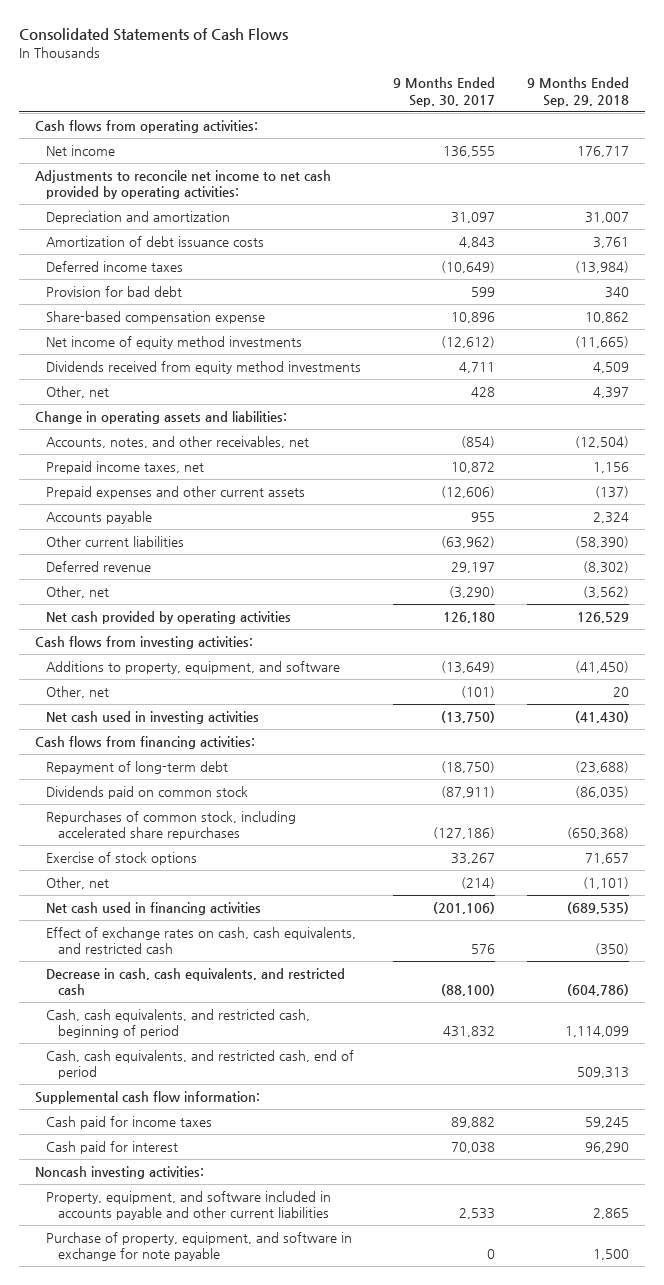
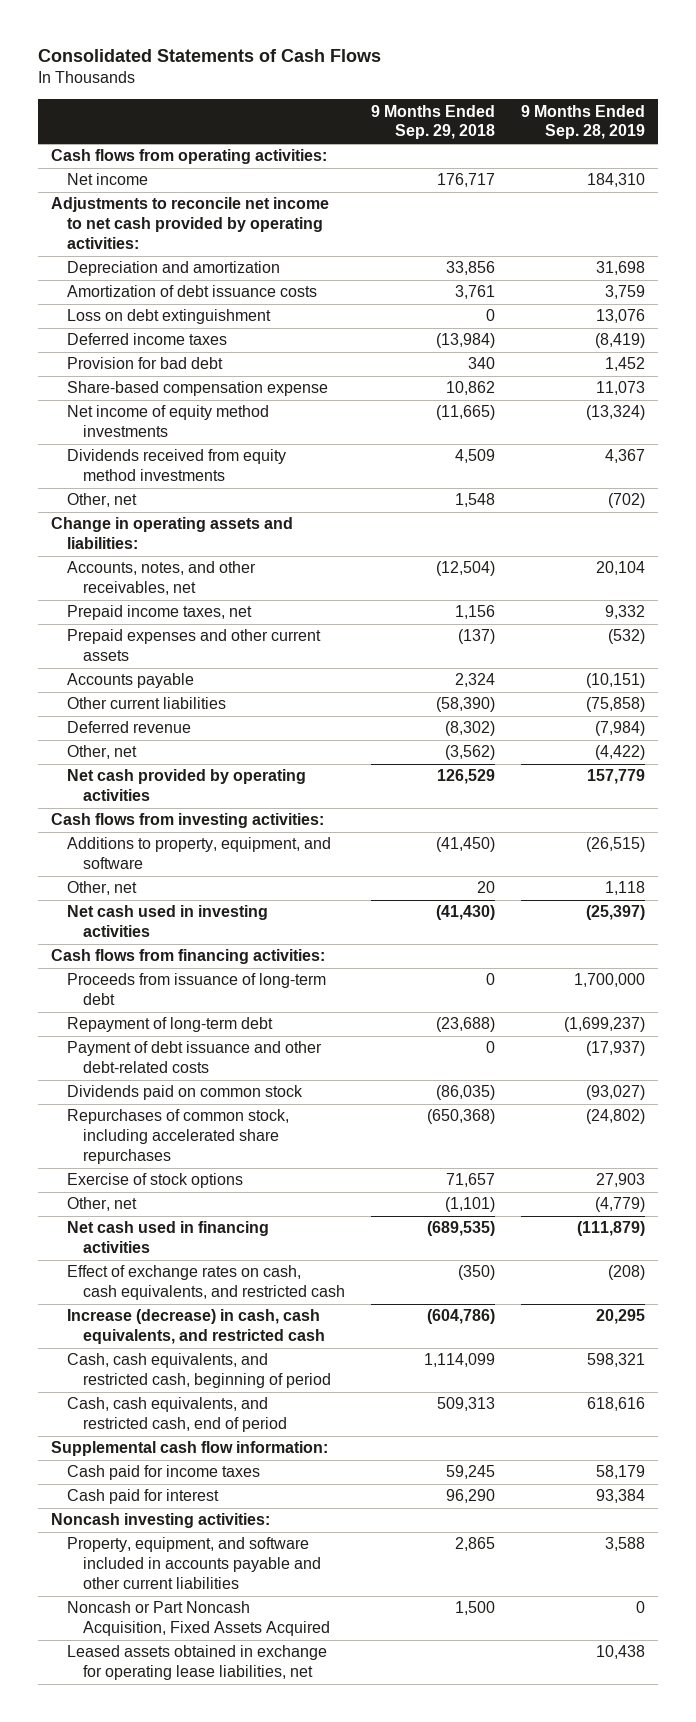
[393,77,496,107] 9 Months Ended Sep. 30, 2017 -> none
none -> [520,104,645,140] 9 Months Ended Sep. 28, 2019
[585,211,630,223] 31,007 -> [445,261,495,276] 33,856
none -> [66,309,271,325] Loss on debt extinguishment
[593,386,630,398] 4,397 -> [454,493,495,508] 1,548
none -> [66,973,326,1006] Proceeds from issuance of long-term debt
none -> [66,1041,322,1074] Payment of debt issuance and other debt-related costs
[46,967,346,996] Decrease in cash, cash equivalents, and restricted cash -> [66,1309,325,1345] Increase (decrease) in cash, cash equivalents, and restricted cash
[46,1231,353,1262] Purchase of property, equipment, and software in exchange for note payable -> [66,1601,330,1637] Noncash or Part Noncash Acquisition, Fixed Assets Acquired
none -> [66,1645,327,1681] Leased assets obtained in exchange for operating lease liabilities, net

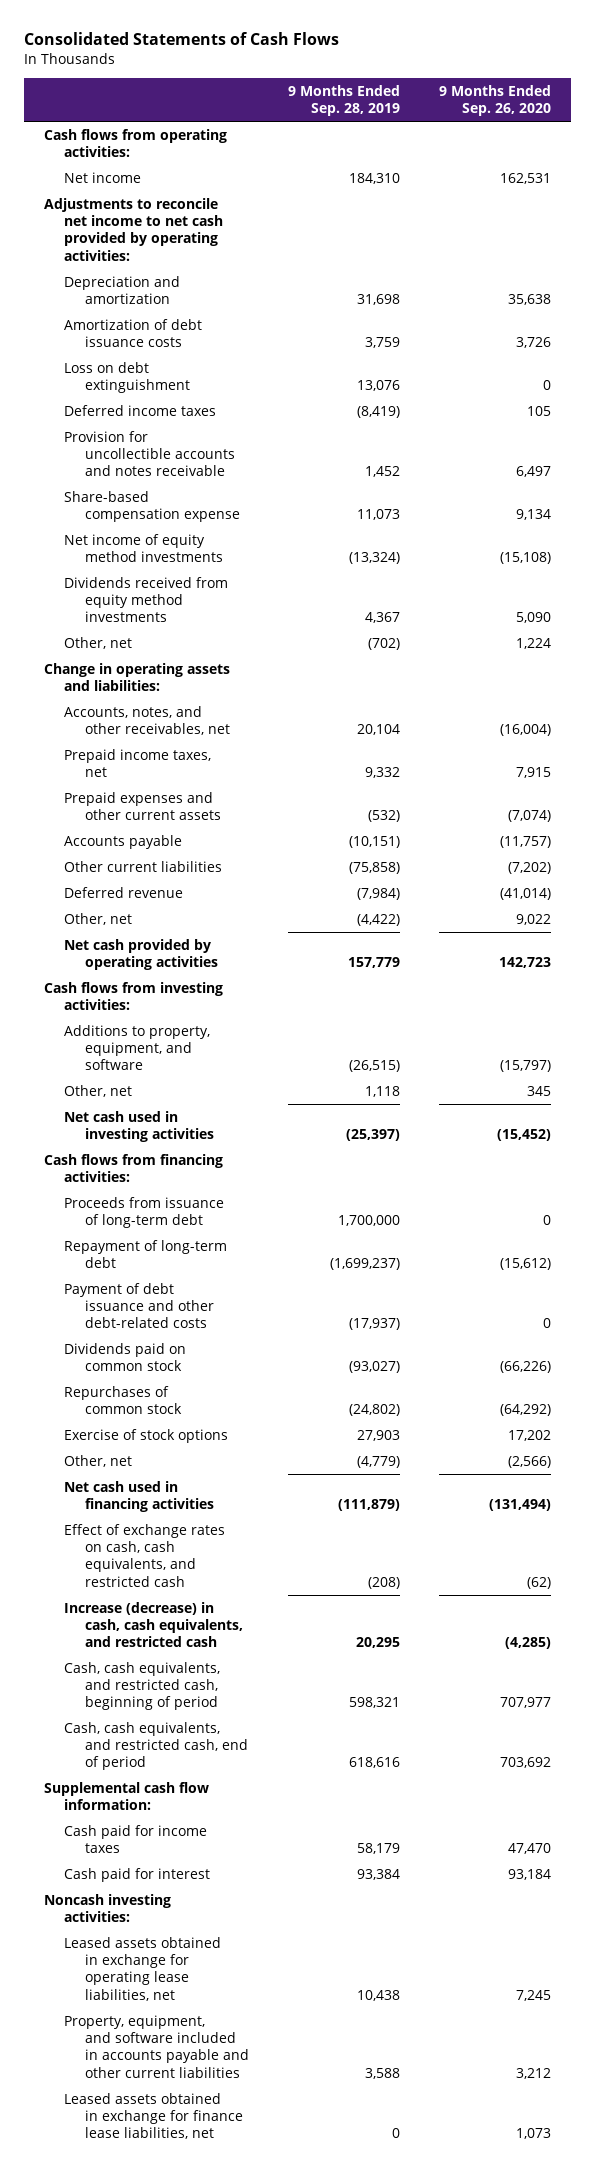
[370,104,495,140] 9 Months Ended Sep. 29, 2018 -> none
none -> [439,84,552,117] 9 Months Ended Sep. 26, 2020
[66,357,223,370] Provision for bad debt -> [64,430,236,477] Provision for uncollectible accounts and notes receivable
[66,1109,289,1164] Repurchases of common stock, including accelerated share repurchases -> [64,1385,183,1415] Repurchases of common stock
[66,1601,330,1637] Noncash or Part Noncash Acquisition, Fixed Assets Acquired -> none
[66,1537,321,1589] Property, equipment, and software included in accounts payable and other current liabilities -> [64,2014,250,2078] Property, equipment, and software included in accounts payable and other current liabilities
none -> [64,2092,244,2140] Leased assets obtained in exchange for finance lease liabilities, net

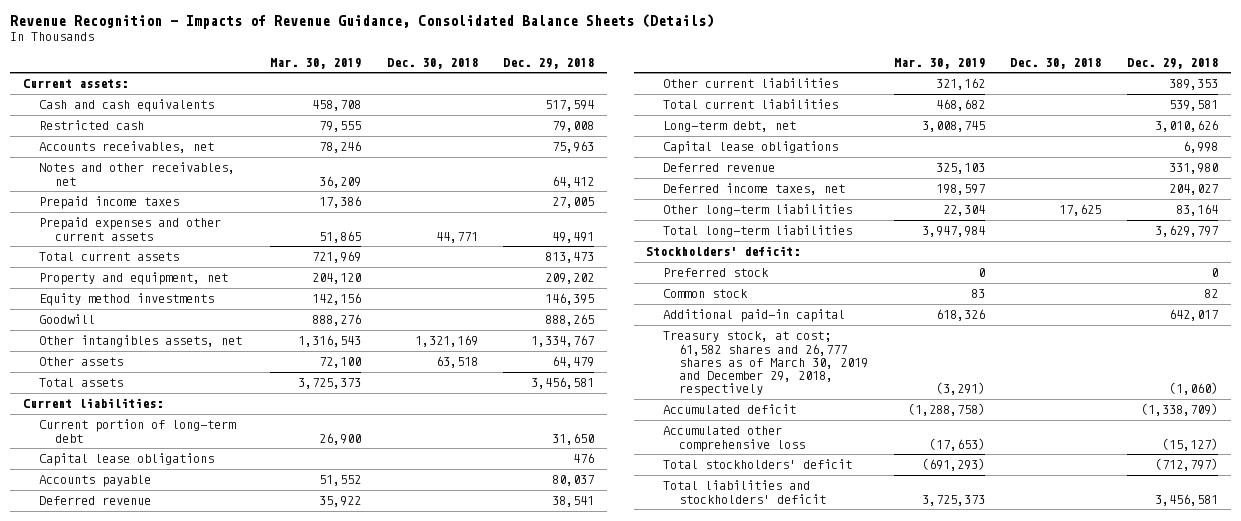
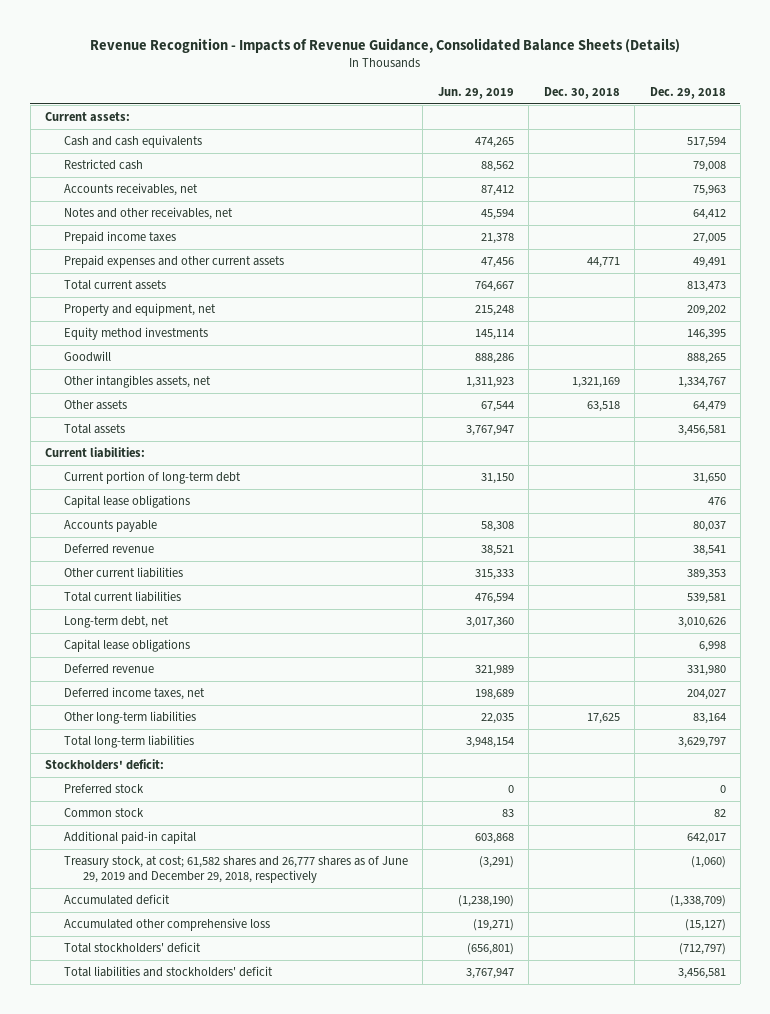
[270,57,362,69] Mar. 30, 2019 -> none
none -> [437,86,514,99] Jun. 29, 2019
[662,331,868,397] Treasury stock, at cost; 61,582 shares and 26,777 shares as of March 30, 2019 and December 29, 2018, respectively -> [63,856,408,883] Treasury stock, at cost; 61,582 shares and 26,777 shares as of June 29, 2019 and December 29, 2018, respectively

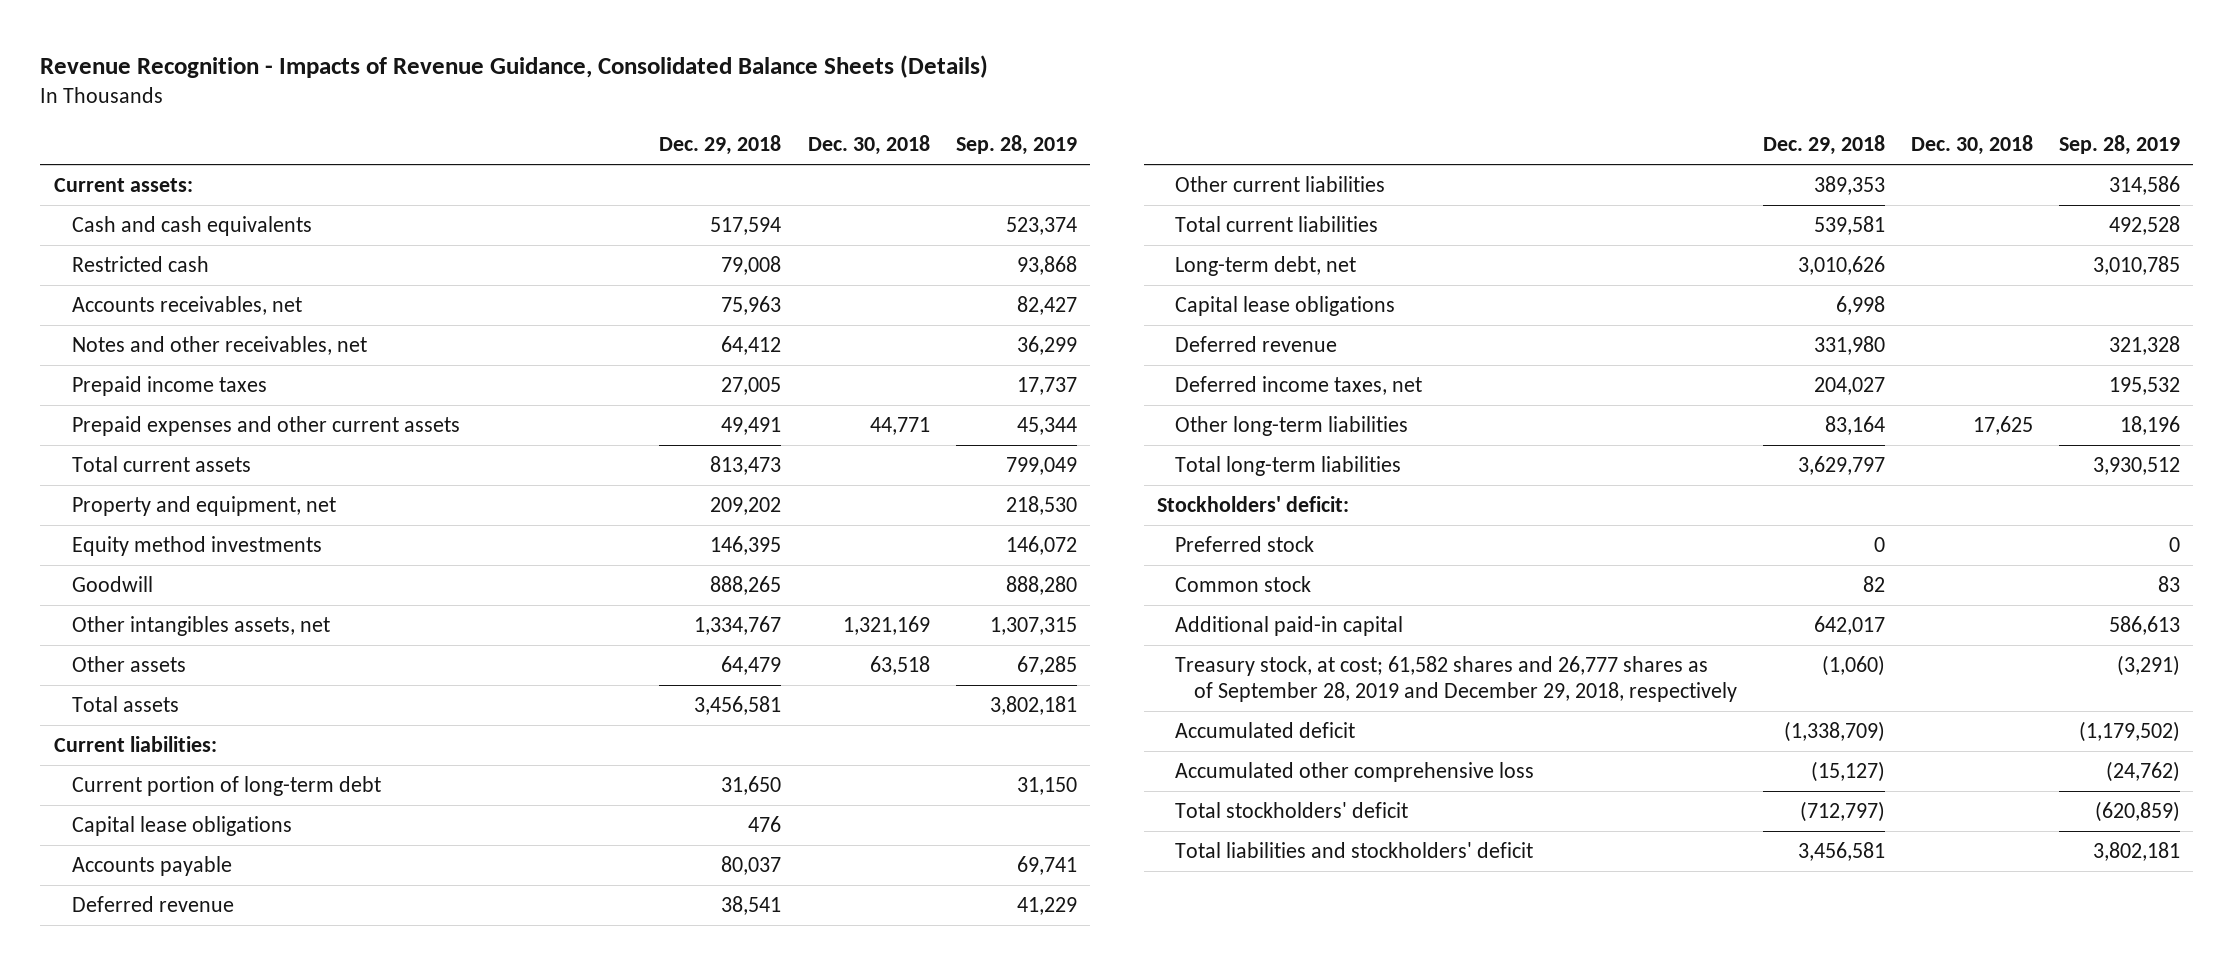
[437,86,514,99] Jun. 29, 2019 -> none
none -> [955,135,1077,156] Sep. 28, 2019
[63,856,408,883] Treasury stock, at cost; 61,582 shares and 26,777 shares as of June 29, 2019 and December 29, 2018, respectively -> [1175,655,1737,703] Treasury stock, at cost; 61,582 shares and 26,777 shares as of September 28, 2019 and December 29, 2018, respectively

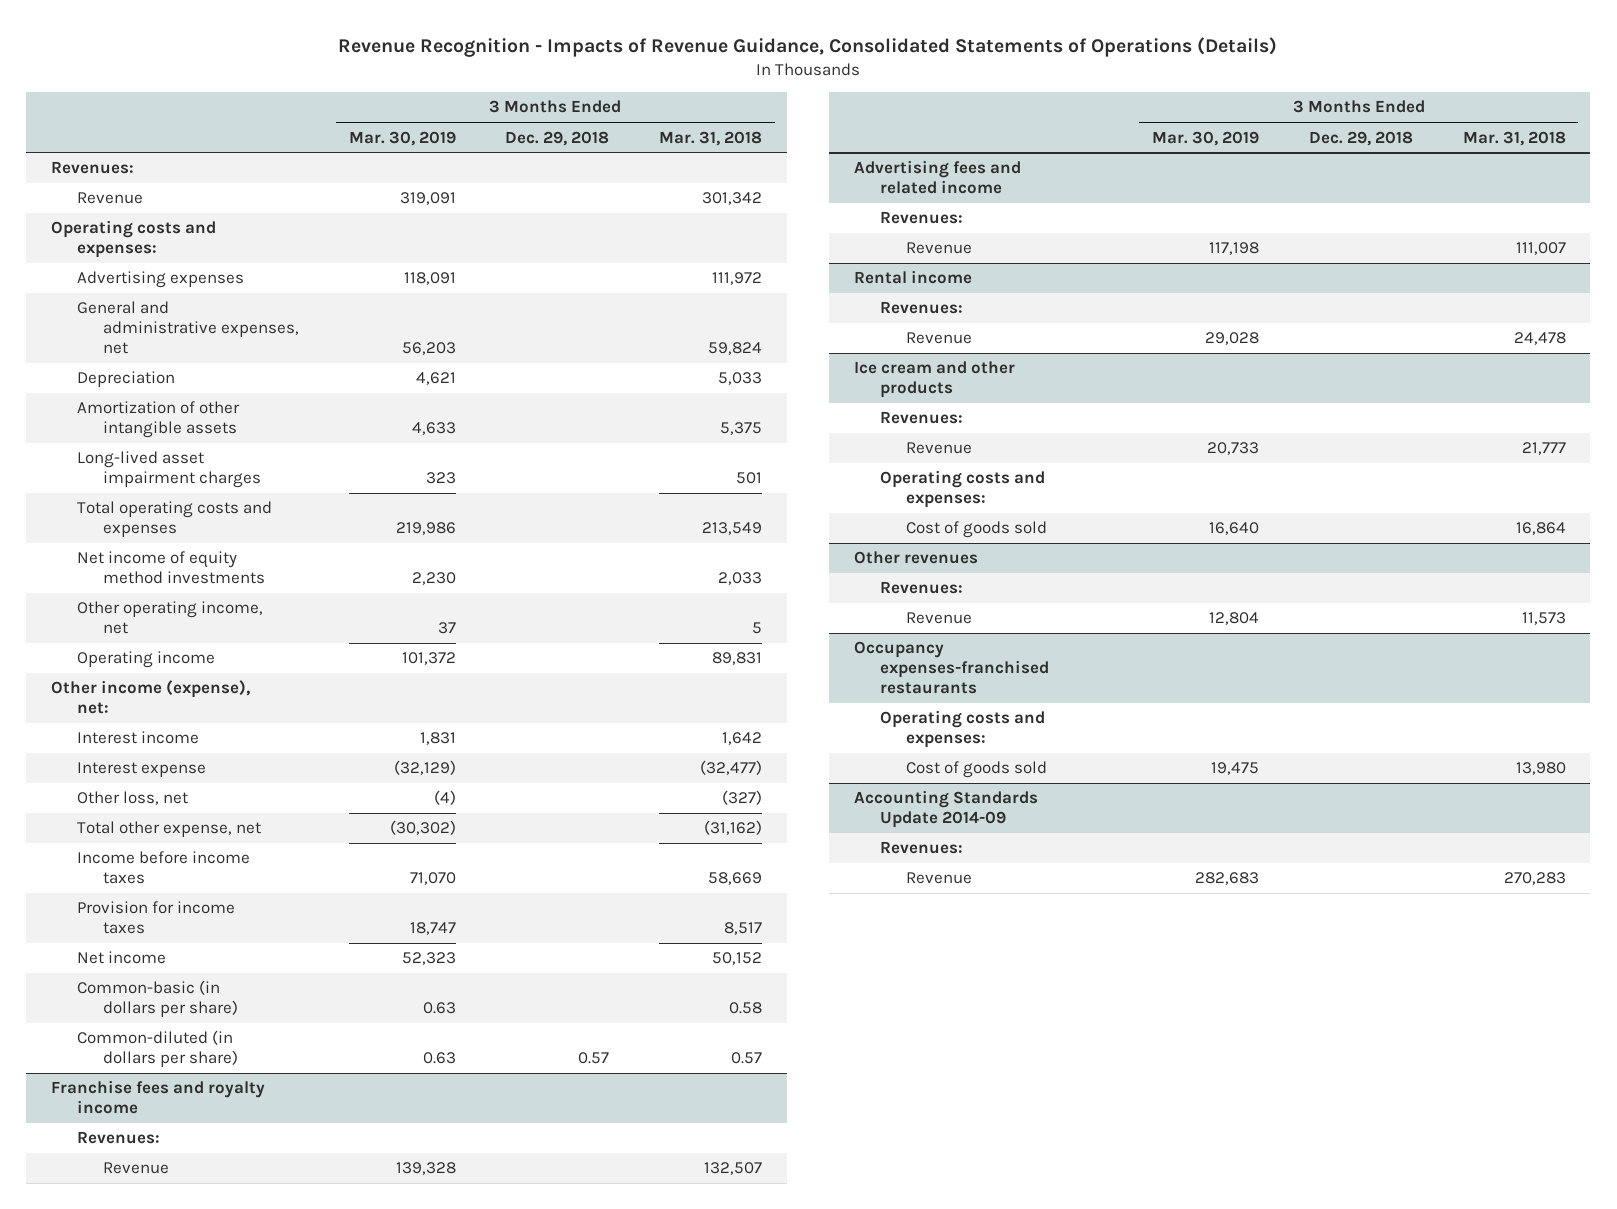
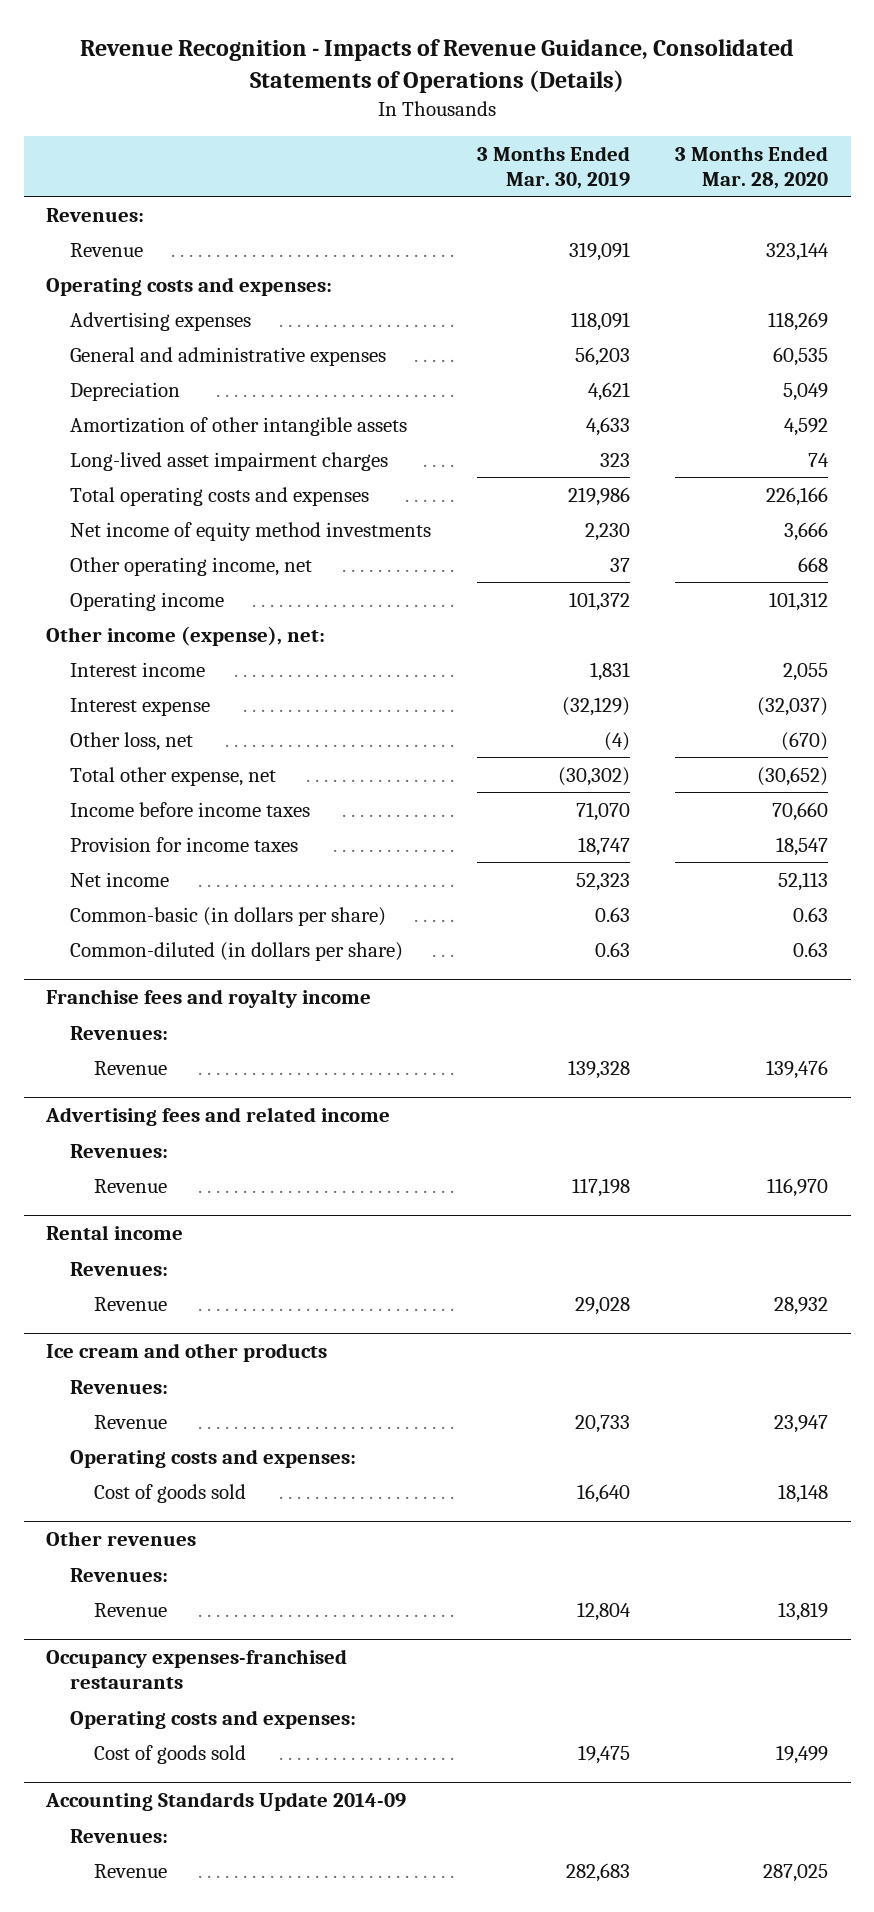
[505,130,610,146] Dec. 29, 2018 -> none
[659,130,763,146] Mar. 31, 2018 -> none
none -> [675,145,829,189] 3 Months Ended Mar. 28, 2020
[76,301,299,355] General and administrative expenses, net -> [70,346,387,366] General and administrative expenses

